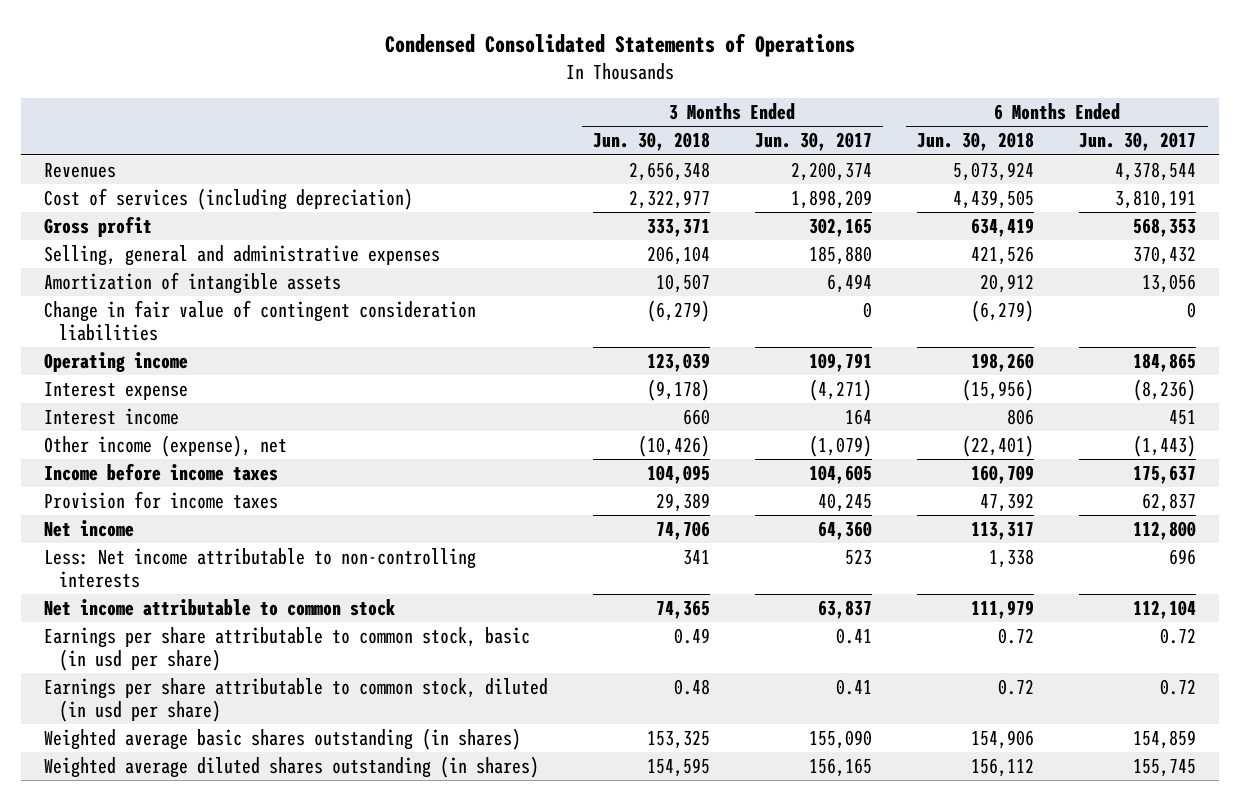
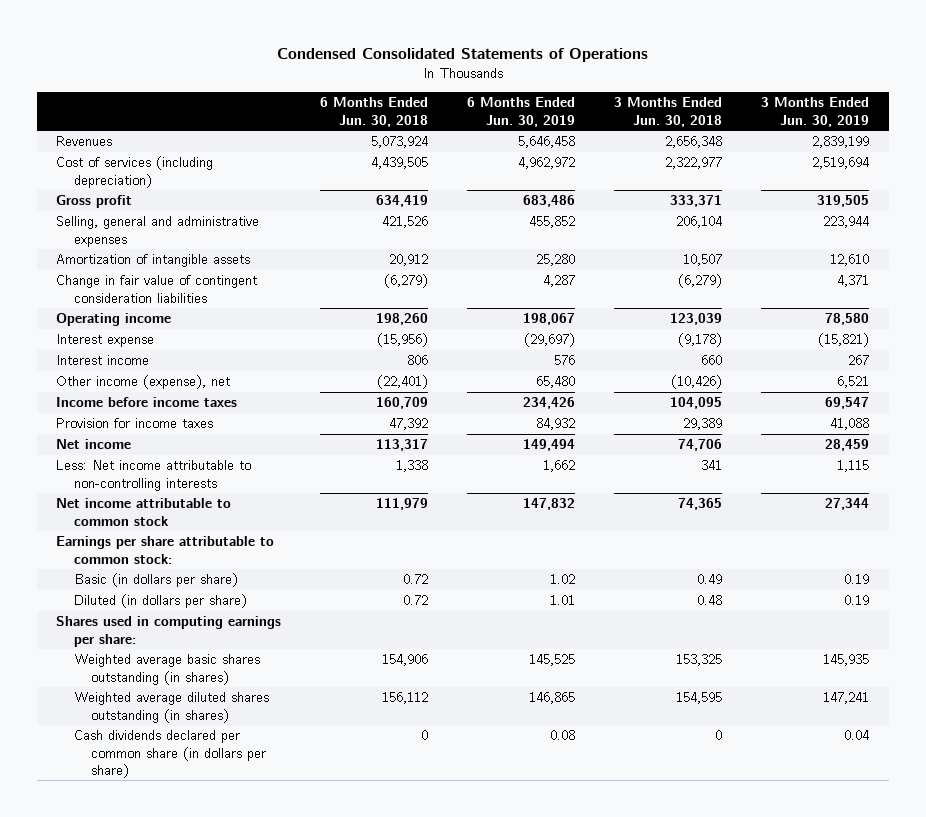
[755,132,873,152] Jun. 30, 2017 -> none
[1079,132,1197,152] Jun. 30, 2017 -> none
none -> [467,97,576,127] 6 Months Ended Jun. 30, 2019
none -> [761,97,870,127] 3 Months Ended Jun. 30, 2019
none -> [56,536,275,564] Earnings per share attributable to common stock:
[43,626,530,672] Earnings per share attributable to common stock, basic (in usd per share) -> [73,573,238,588] Basic (in dollars per share)
[43,677,548,723] Earnings per share attributable to common stock, diluted (in usd per share) -> [73,594,247,609] Diluted (in dollars per share)
none -> [56,616,282,647] Shares used in computing earnings per share:
none -> [73,730,267,778] Cash dividends declared per common share (in dollars per share)

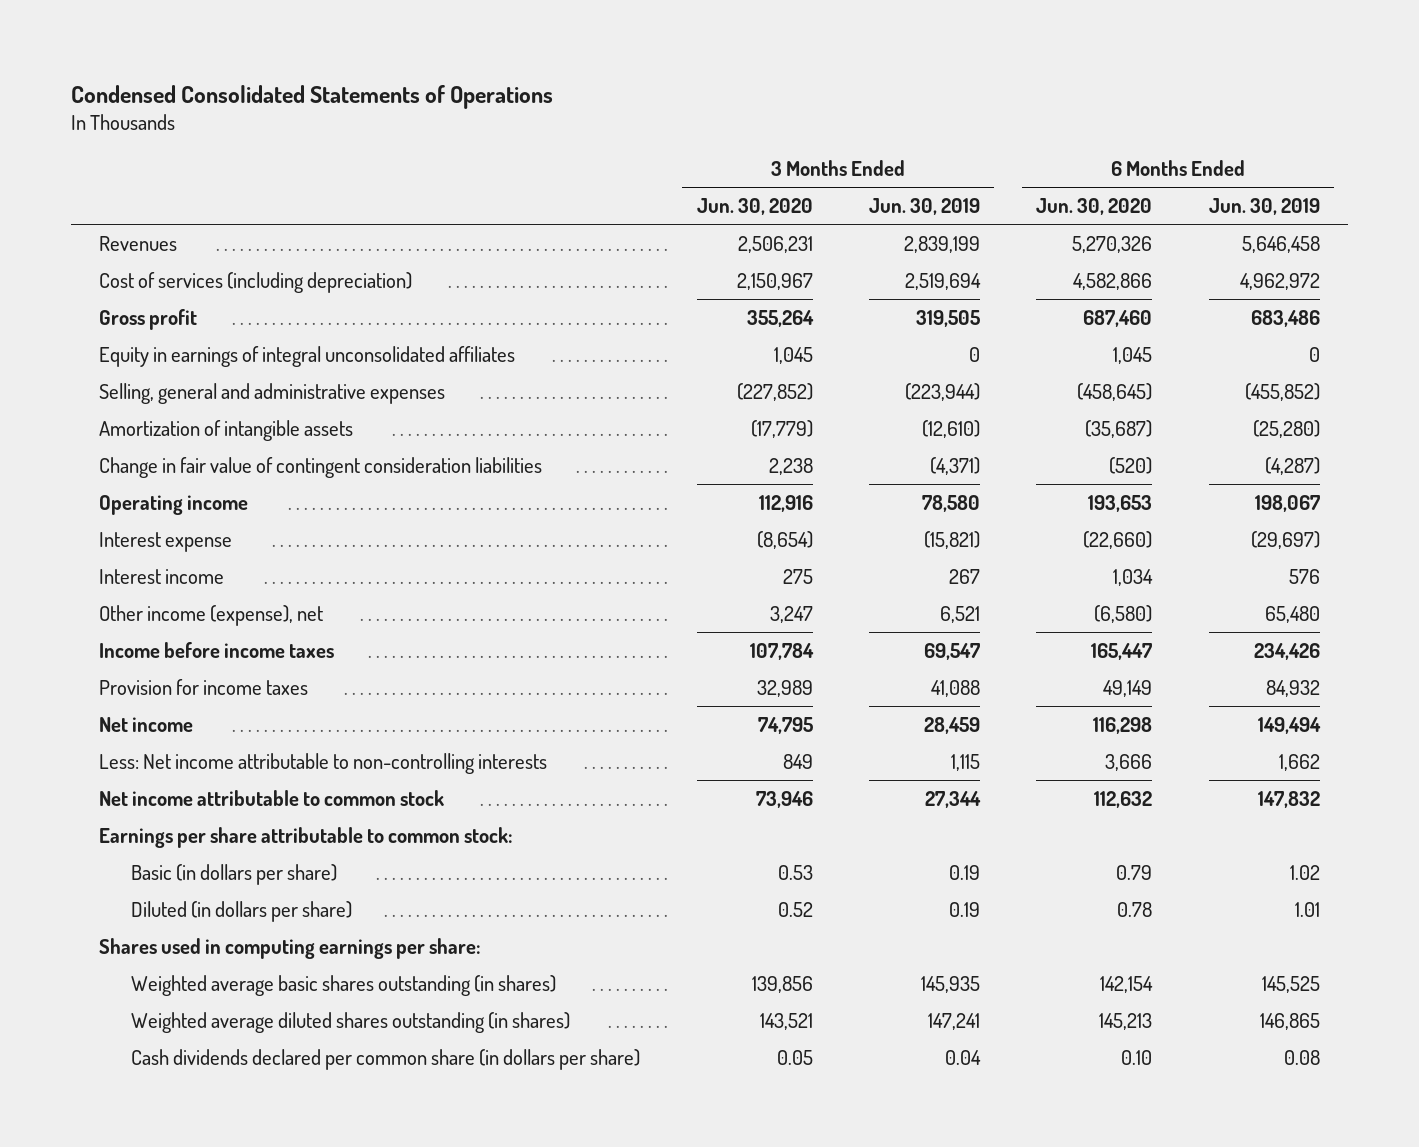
[320,97,429,127] 6 Months Ended Jun. 30, 2018 -> none
[614,97,723,127] 3 Months Ended Jun. 30, 2018 -> none
none -> [696,198,813,216] Jun. 30, 2020
none -> [1036,198,1153,216] Jun. 30, 2020
none -> [99,345,516,367] Equity in earnings of integral unconsolidated affiliates
[529,216,576,229] 455,852 -> [1244,382,1320,401] (455,852)
[823,216,870,229] 223,944 -> [904,382,980,401] (223,944)
[536,254,576,267] 25,280 -> [1252,419,1320,438] (25,280)
[830,254,870,267] 12,610 -> [921,419,980,438] (12,610)
[543,275,576,288] 4,287 -> [1264,456,1320,475] (4,287)
[837,275,870,288] 4,371 -> [929,456,980,475] (4,371)

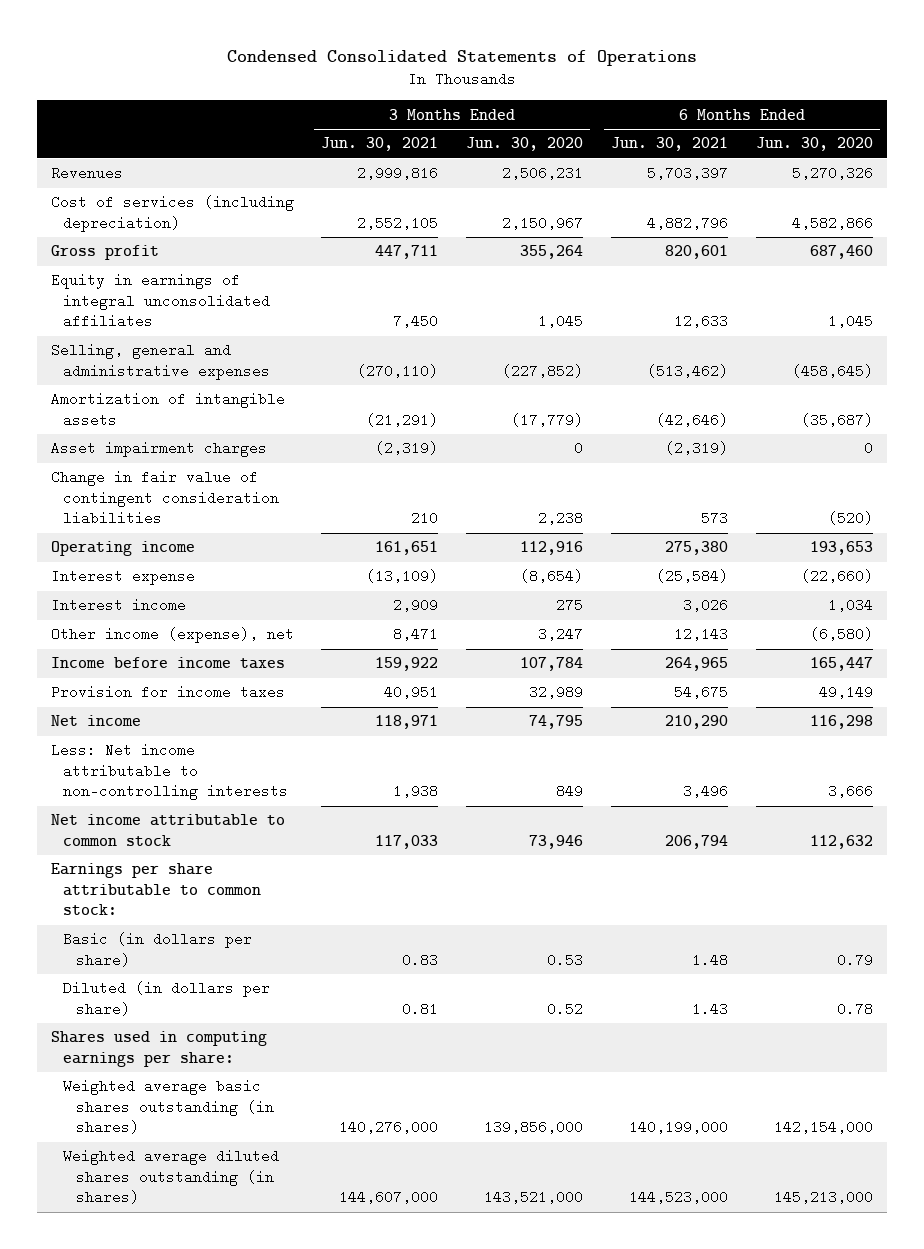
[868,198,980,216] Jun. 30, 2019 -> none
[1208,198,1320,216] Jun. 30, 2019 -> none
none -> [321,137,439,152] Jun. 30, 2021
none -> [611,137,729,152] Jun. 30, 2021
none -> [50,441,267,458] Asset impairment charges
[131,1048,641,1070] Cash dividends declared per common share (in dollars per share) -> none
[751,975,813,993] 139,856 -> [484,1120,584,1135] 139,856,000
[1100,975,1154,993] 142,154 -> [774,1120,874,1135] 142,154,000
[759,1012,813,1030] 143,521 -> [484,1190,584,1205] 143,521,000
[1099,1012,1153,1030] 145,213 -> [774,1190,874,1205] 145,213,000

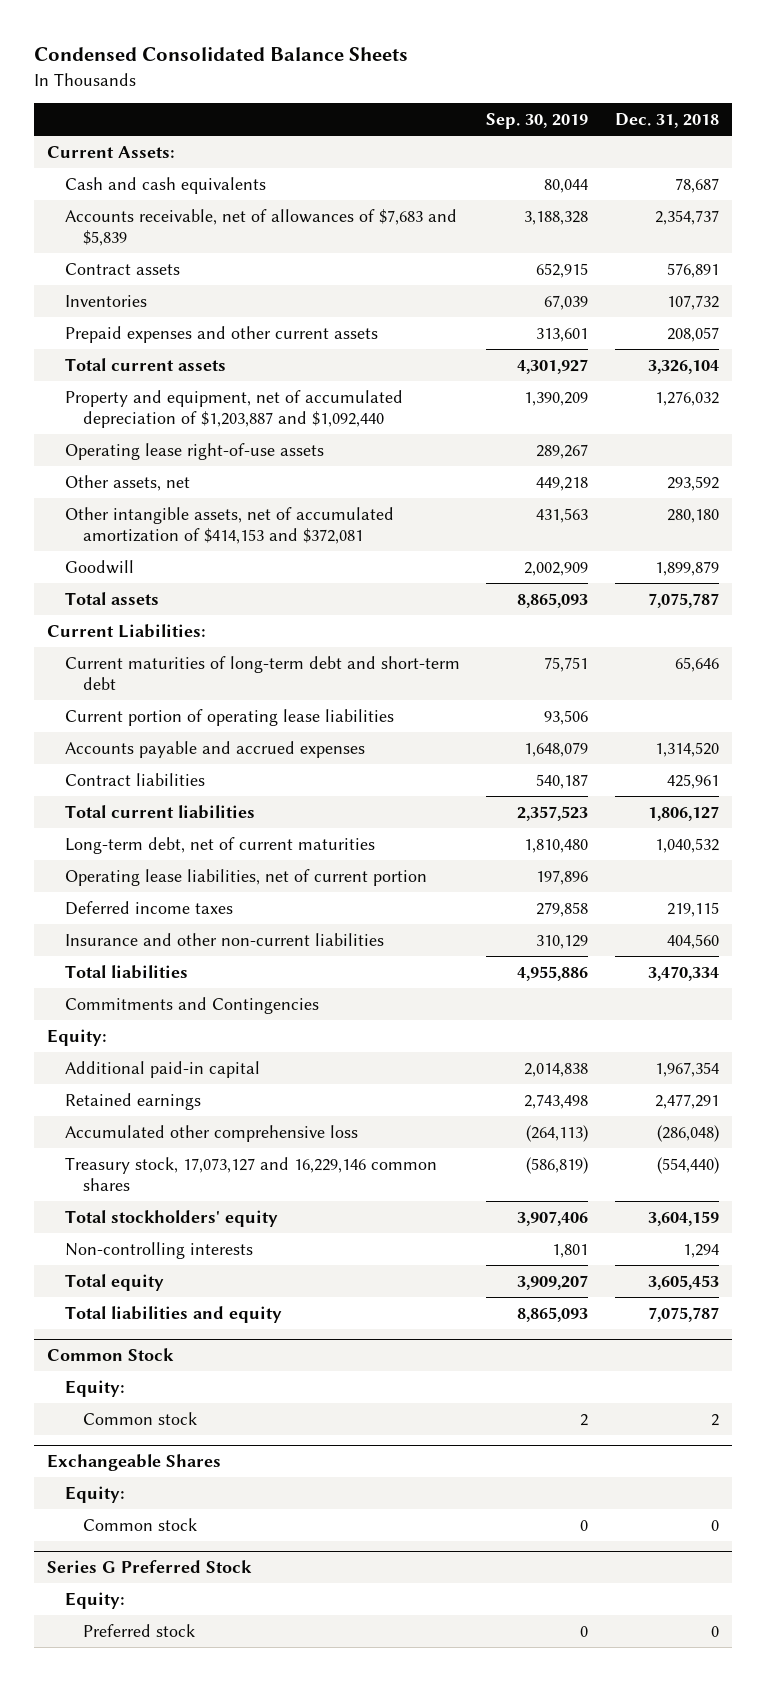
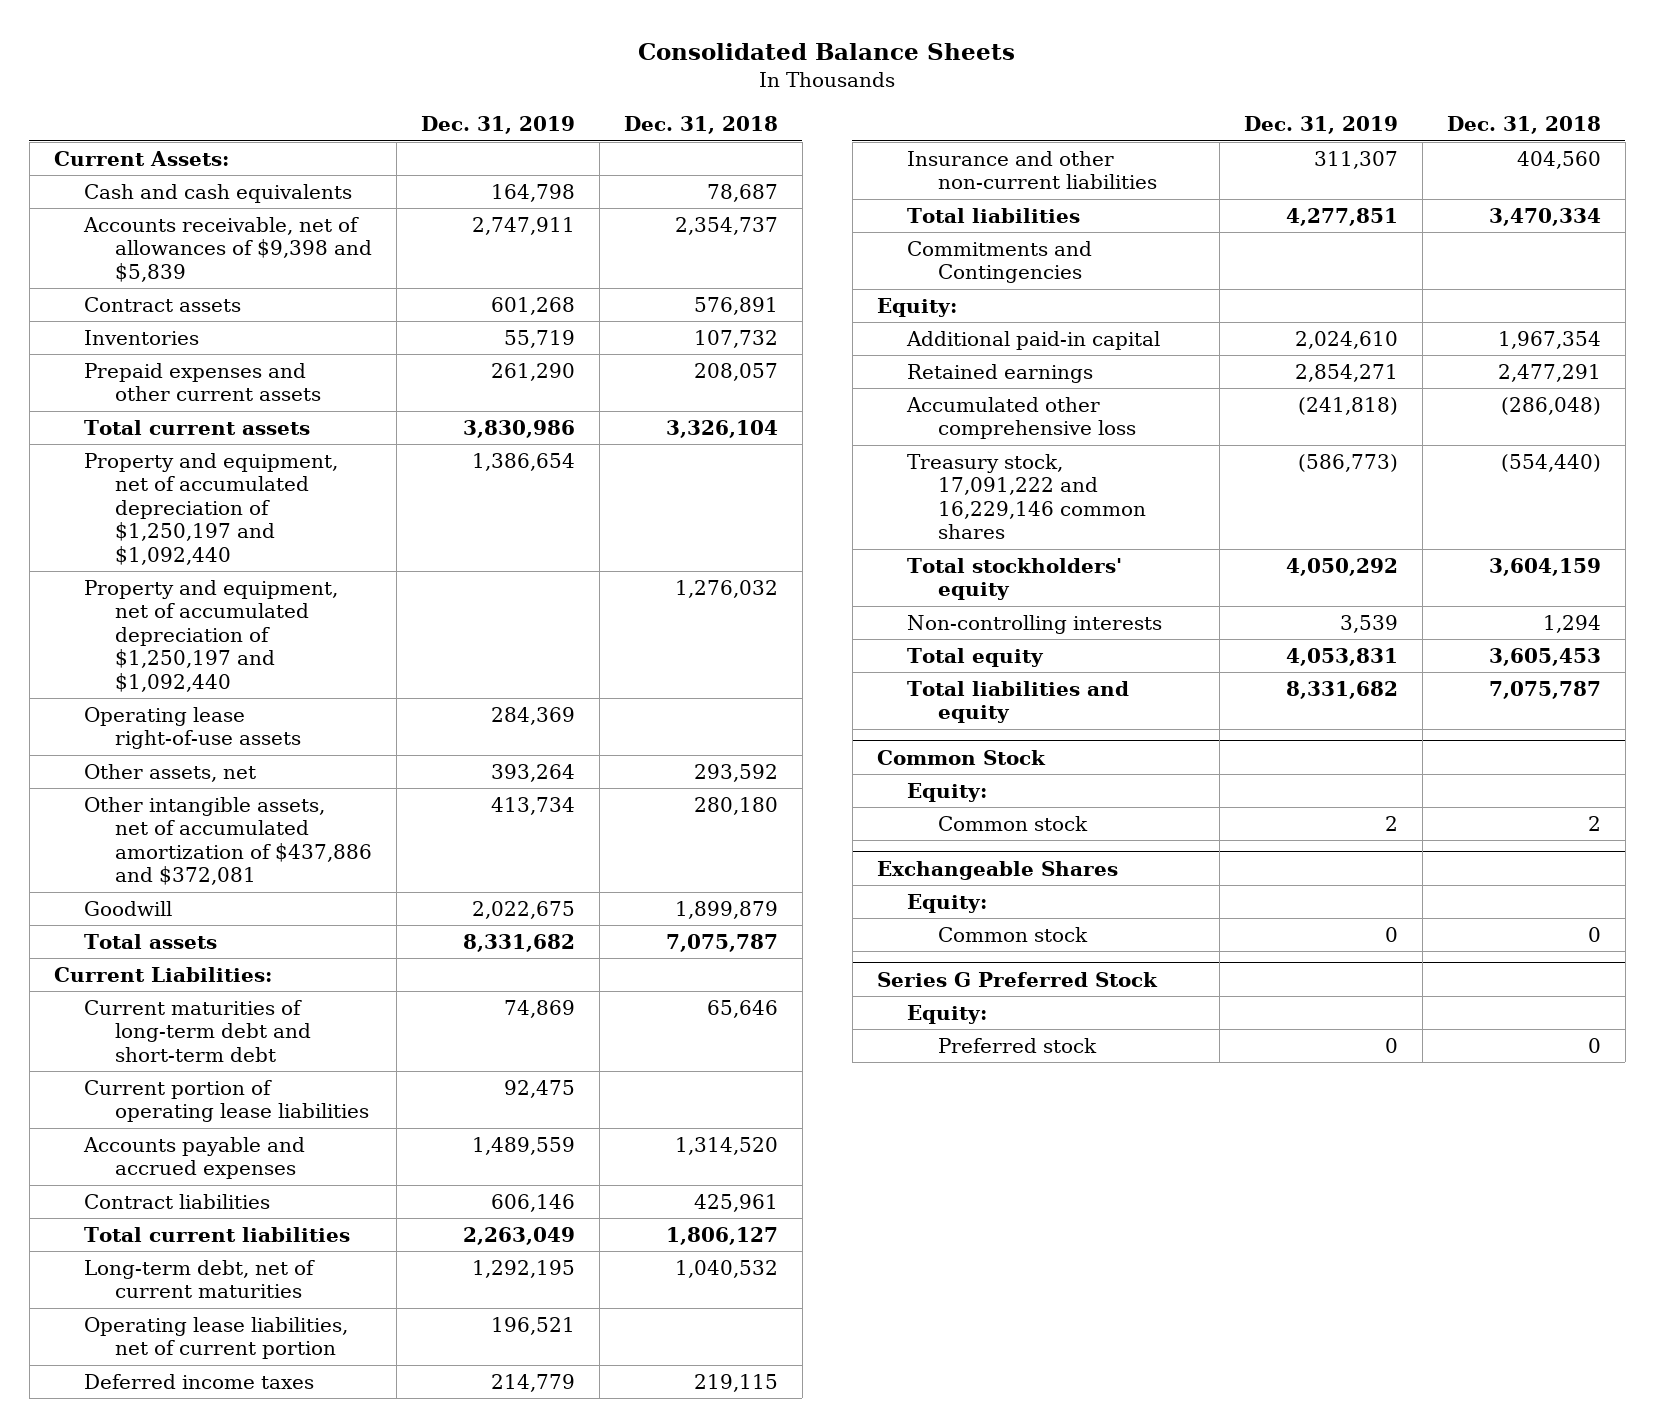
[33,47,408,62] Condensed Consolidated Balance Sheets -> [638,43,1016,61] Consolidated Balance Sheets
[486,113,589,130] Sep. 30, 2019 -> none
none -> [421,116,576,135] Dec. 31, 2019
[65,208,458,247] Accounts receivable, net of allowances of $7,683 and $5,839 -> [83,217,373,282] Accounts receivable, net of allowances of $9,398 and $5,839
none -> [84,453,339,565] Property and equipment, net of accumulated depreciation of $1,250,197 and $1,092,440
[65,389,404,429] Property and equipment, net of accumulated depreciation of $1,203,887 and $1,092,440 -> [84,580,339,692] Property and equipment, net of accumulated depreciation of $1,250,197 and $1,092,440
[65,506,395,545] Other intangible assets, net of accumulated amortization of $414,153 and $372,081 -> [84,797,373,886] Other intangible assets, net of accumulated amortization of $437,886 and $372,081
[65,1156,438,1192] Treasury stock, 17,073,127 and 16,229,146 common shares -> [907,454,1147,540] Treasury stock, 17,091,222 and 16,229,146 common shares

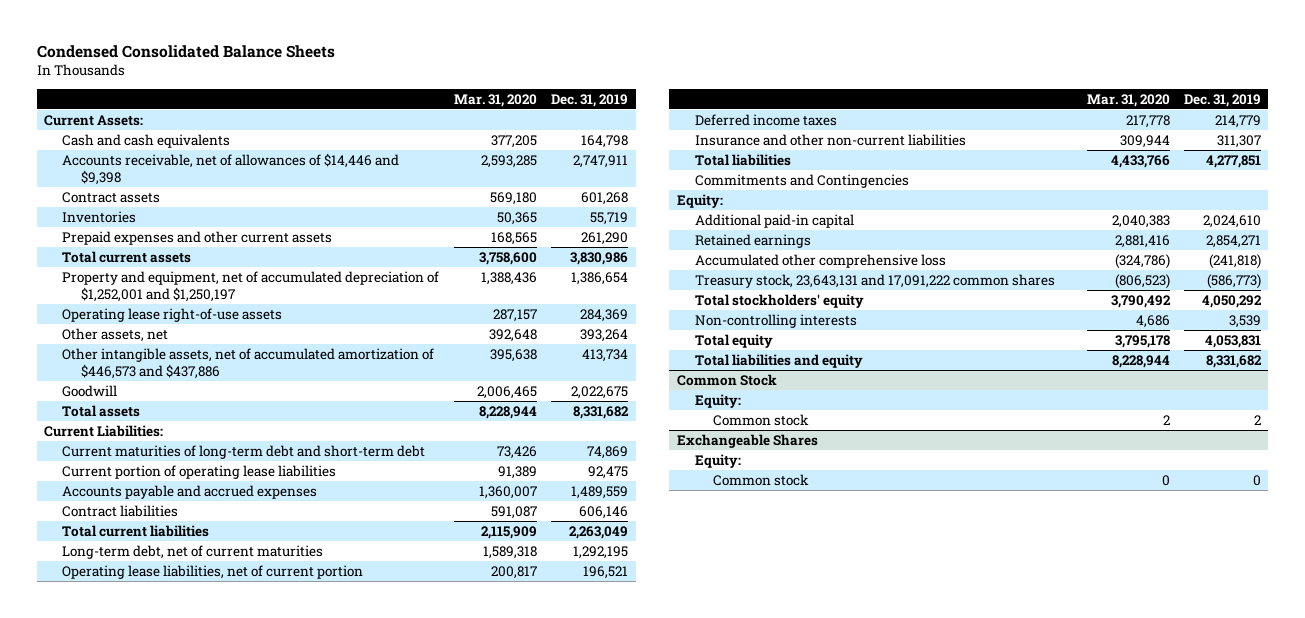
[638,43,1016,61] Consolidated Balance Sheets -> [36,45,335,59] Condensed Consolidated Balance Sheets
[623,116,778,135] Dec. 31, 2018 -> none
none -> [453,93,537,107] Mar. 31, 2020
[83,217,373,282] Accounts receivable, net of allowances of $9,398 and $5,839 -> [62,152,400,185] Accounts receivable, net of allowances of $14,446 and $9,398
[84,580,339,692] Property and equipment, net of accumulated depreciation of $1,250,197 and $1,092,440 -> none
[84,453,339,565] Property and equipment, net of accumulated depreciation of $1,250,197 and $1,092,440 -> [62,270,440,302] Property and equipment, net of accumulated depreciation of $1,252,001 and $1,250,197
[84,797,373,886] Other intangible assets, net of accumulated amortization of $437,886 and $372,081 -> [62,347,435,379] Other intangible assets, net of accumulated amortization of $446,573 and $437,886
[907,454,1147,540] Treasury stock, 17,091,222 and 16,229,146 common shares -> [694,273,1055,288] Treasury stock, 23,643,131 and 17,091,222 common shares
[876,971,1158,987] Series G Preferred Stock -> none
[907,1005,988,1025] Equity: -> none
[938,1038,1098,1054] Preferred stock -> none

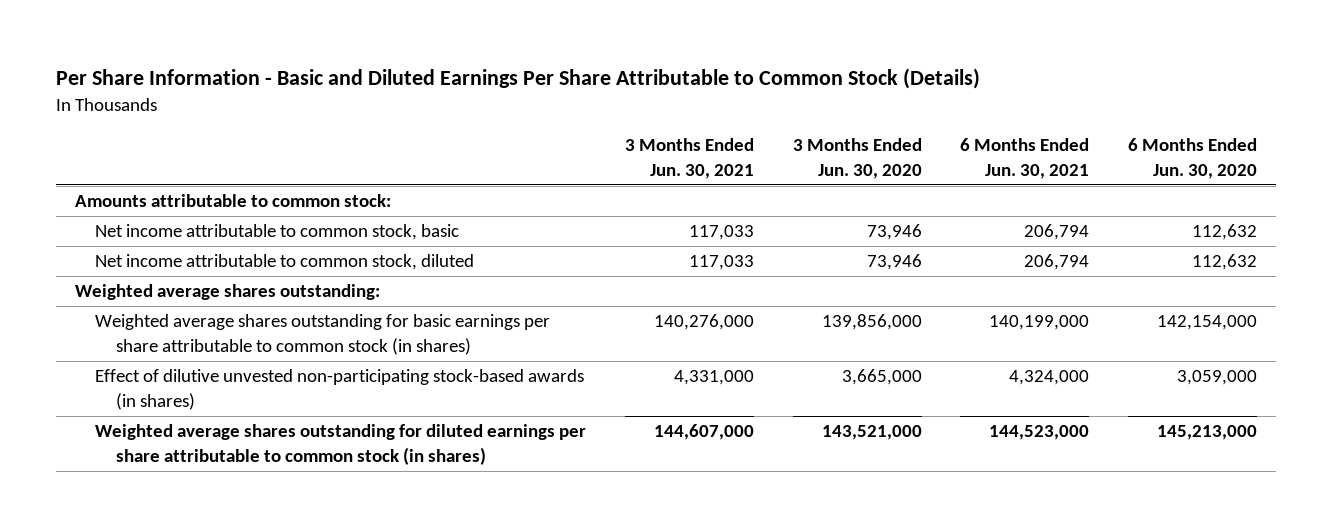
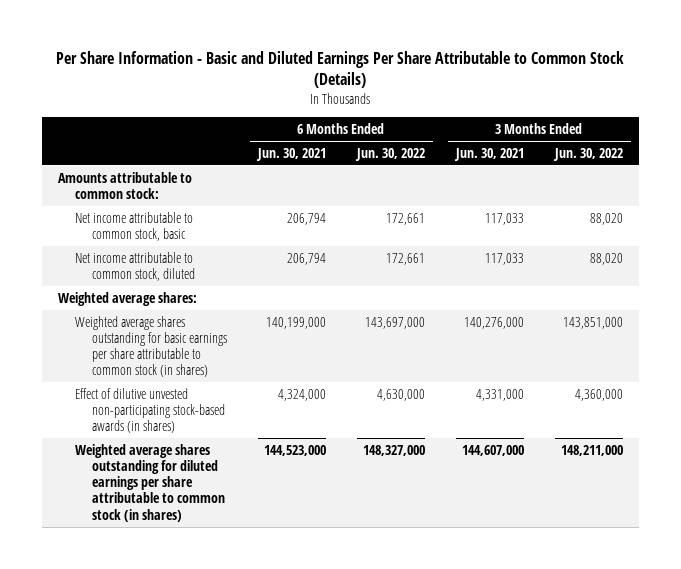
[792,138,922,179] 3 Months Ended Jun. 30, 2020 -> none
[1127,138,1257,179] 6 Months Ended Jun. 30, 2020 -> none
none -> [354,147,425,161] Jun. 30, 2022
none -> [552,147,623,161] Jun. 30, 2022
[74,284,380,301] Weighted average shares outstanding: -> [57,291,197,306] Weighted average shares:

